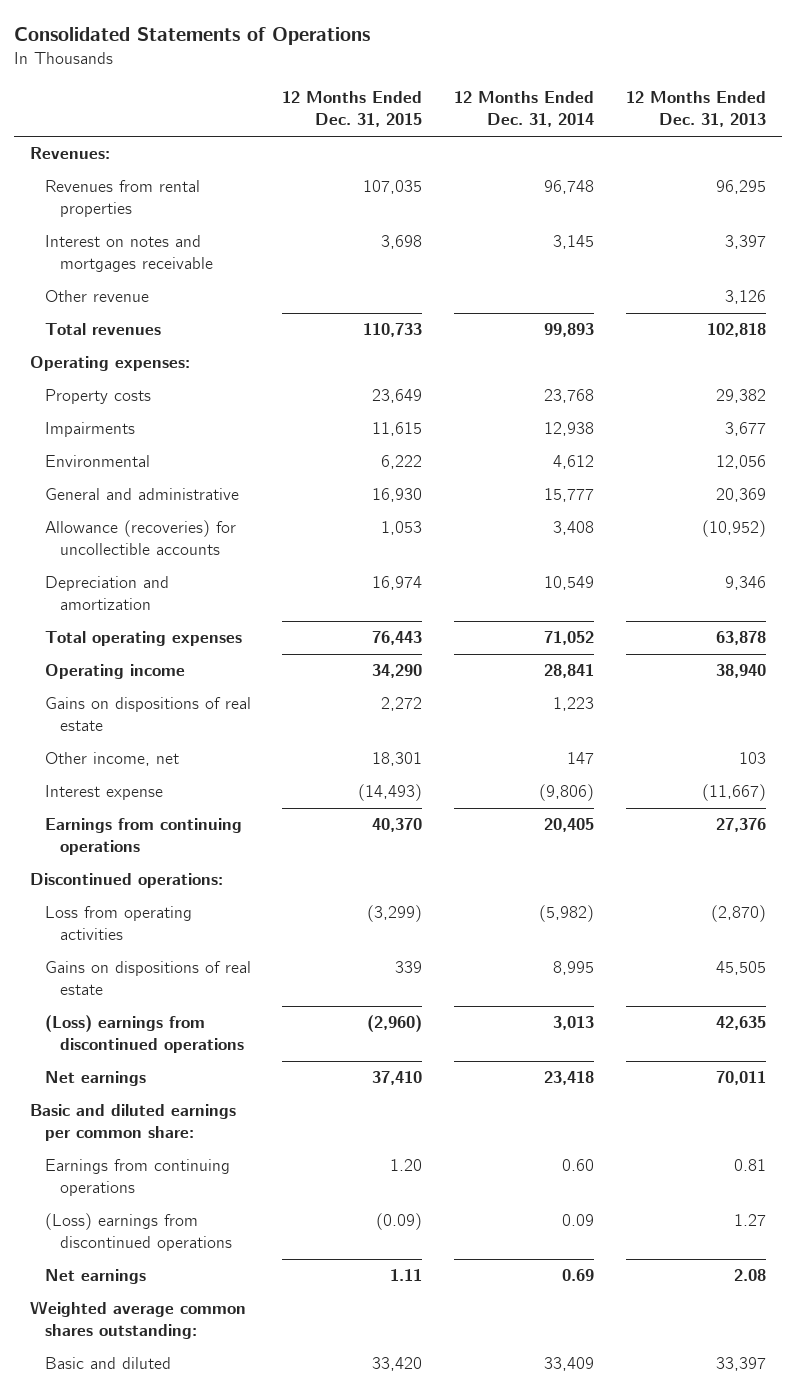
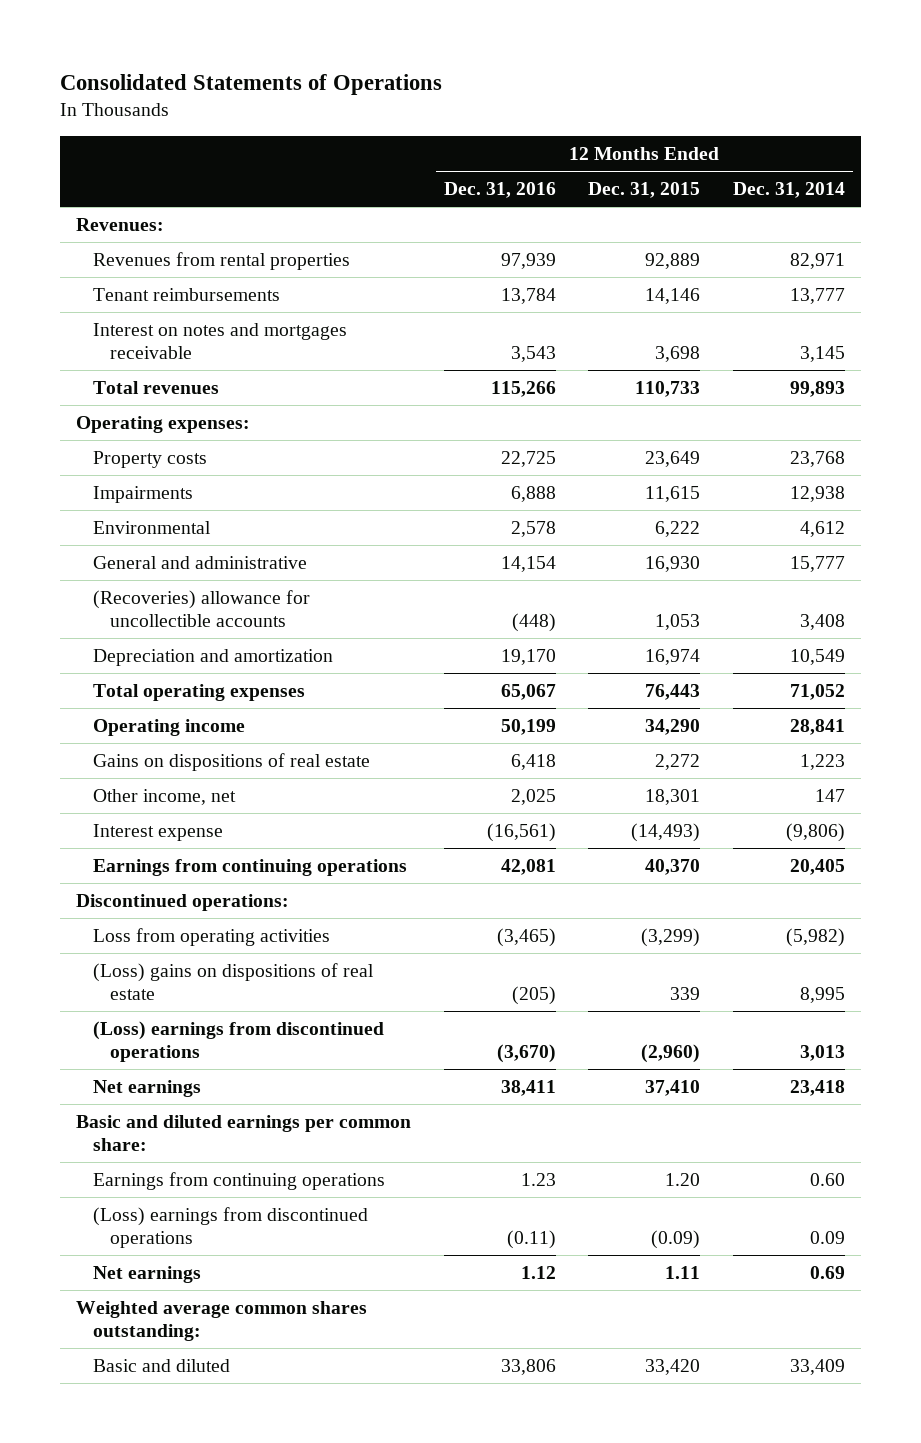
[626,91,767,128] 12 Months Ended Dec. 31, 2013 -> none
none -> [443,182,556,199] Dec. 31, 2016
[363,180,423,195] 107,035 -> [645,252,701,269] 92,889
[544,180,595,195] 96,748 -> [789,252,845,269] 82,971
none -> [93,287,281,301] Tenant reimbursements
[44,290,149,303] Other revenue -> none
[44,520,236,556] Allowance (recoveries) for uncollectible accounts -> [93,589,311,627] (Recoveries) allowance for uncollectible accounts
[44,961,251,996] Gains on dispositions of real estate -> [93,962,375,1000] (Loss) gains on dispositions of real estate

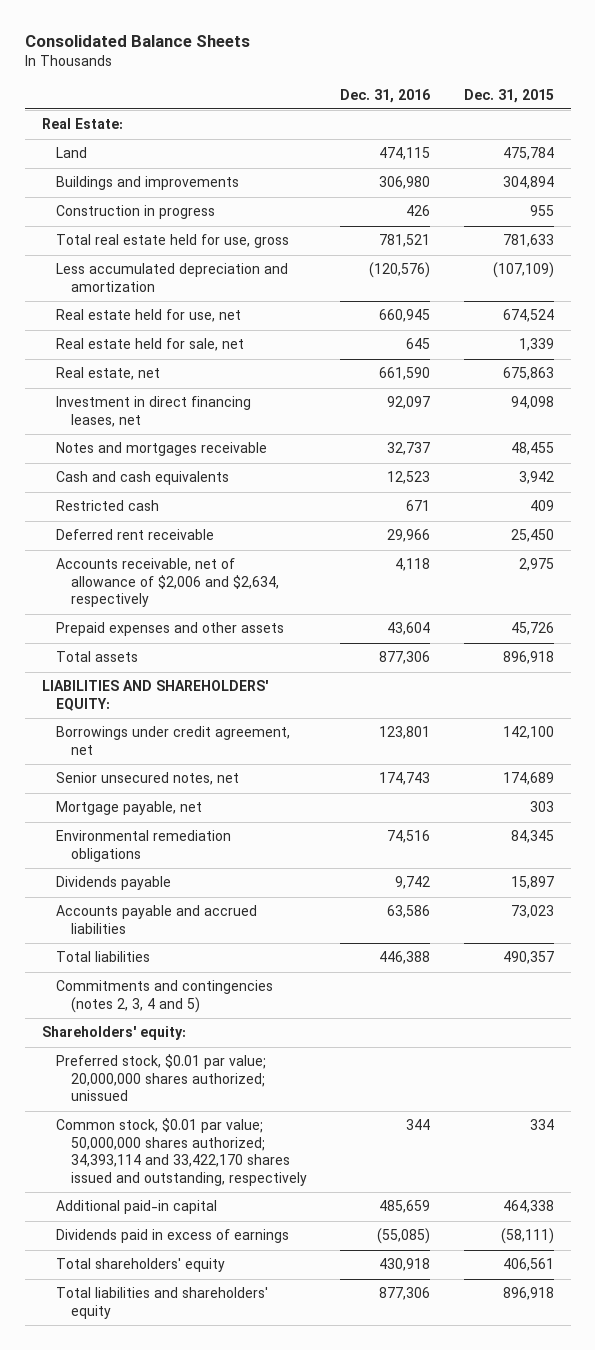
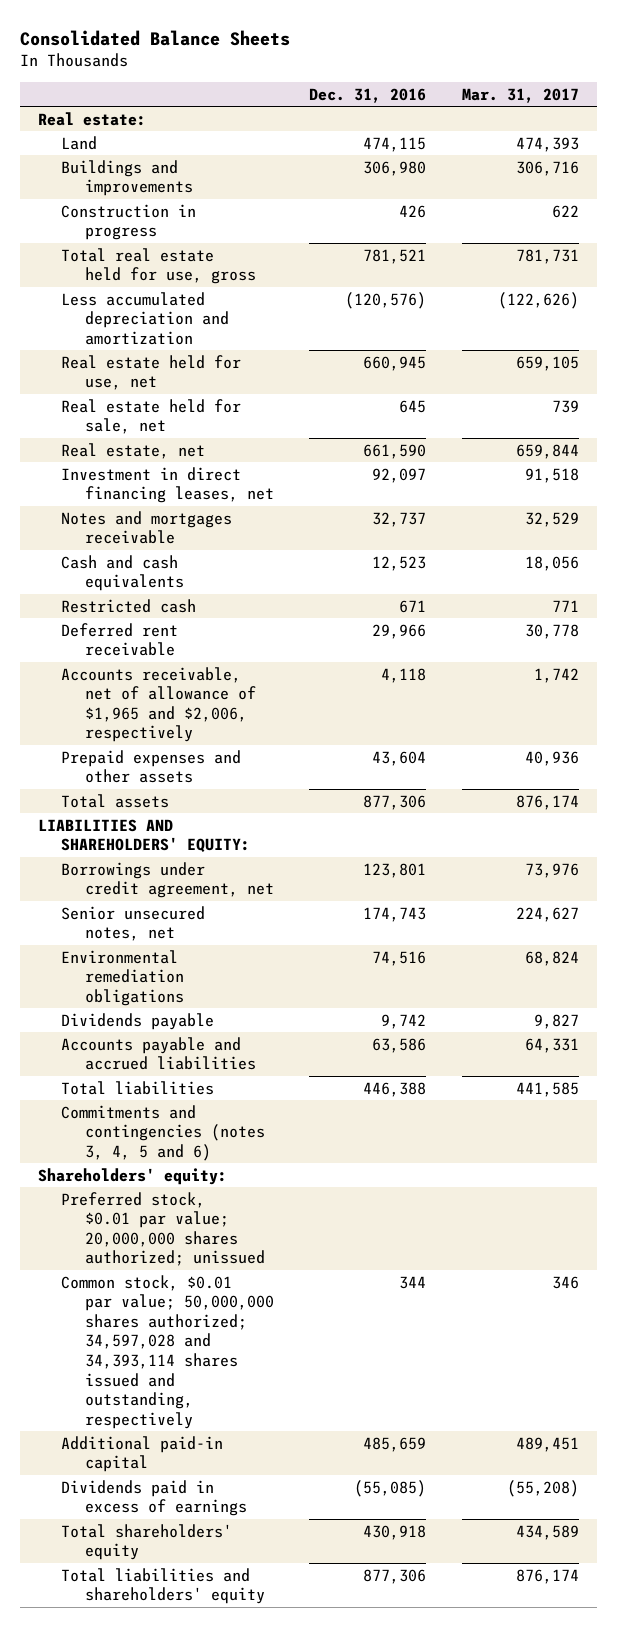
[463,88,554,103] Dec. 31, 2015 -> none
none -> [461,87,579,103] Mar. 31, 2017
[41,118,123,130] Real Estate: -> [38,111,147,126] Real estate:
[56,558,279,608] Accounts receivable, net of allowance of $2,006 and $2,634, respectively -> [61,666,256,743] Accounts receivable, net of allowance of $1,965 and $2,006, respectively
[56,801,203,816] Mortgage payable, net -> none
[56,980,274,1013] Commitments and contingencies (notes 2, 3, 4 and 5) -> [61,1104,265,1161] Commitments and contingencies (notes 3, 4, 5 and 6)
[56,1118,307,1186] Common stock, $0.01 par value; 50,000,000 shares authorized; 34,393,114 and 33,422,170 shares issued and outstanding, respectively -> [61,1274,274,1429] Common stock, $0.01 par value; 50,000,000 shares authorized; 34,597,028 and 34,393,114 shares issued and outstanding, respectively

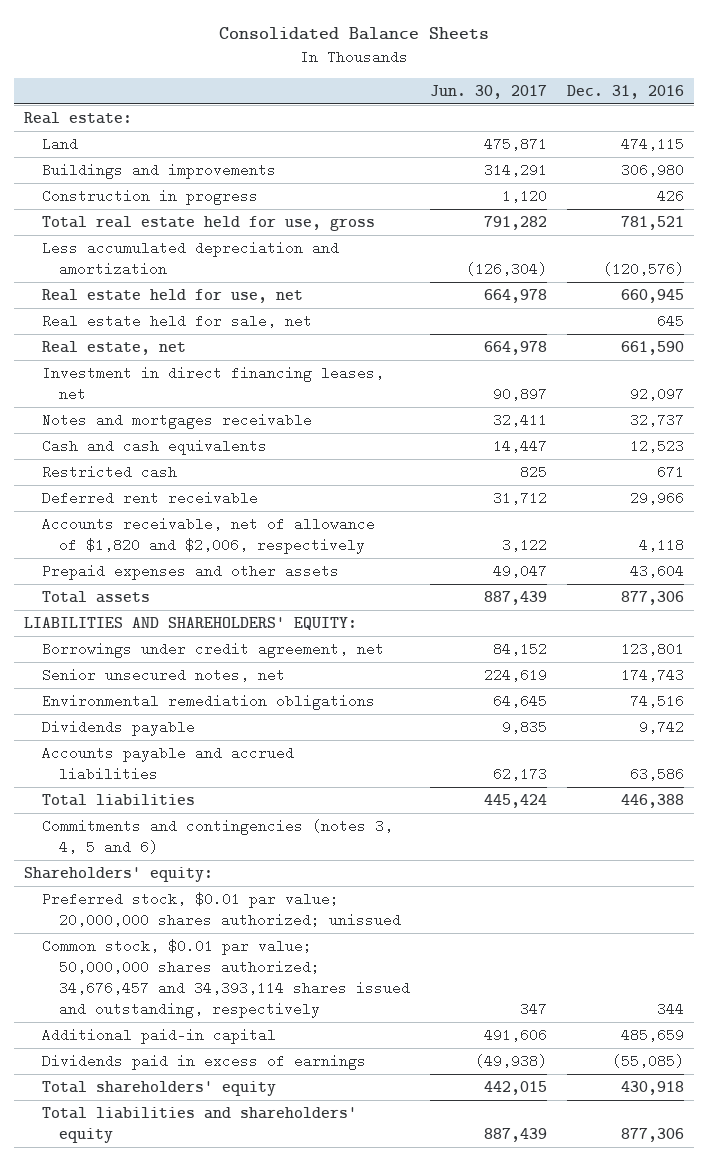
[461,87,579,103] Mar. 31, 2017 -> none
none -> [430,84,548,99] Jun. 30, 2017
[61,666,256,743] Accounts receivable, net of allowance of $1,965 and $2,006, respectively -> [41,516,375,555] Accounts receivable, net of allowance of $1,820 and $2,006, respectively
[61,1274,274,1429] Common stock, $0.01 par value; 50,000,000 shares authorized; 34,597,028 and 34,393,114 shares issued and outstanding, respectively -> [41,938,411,1019] Common stock, $0.01 par value; 50,000,000 shares authorized; 34,676,457 and 34,393,114 shares issued and outstanding, respectively

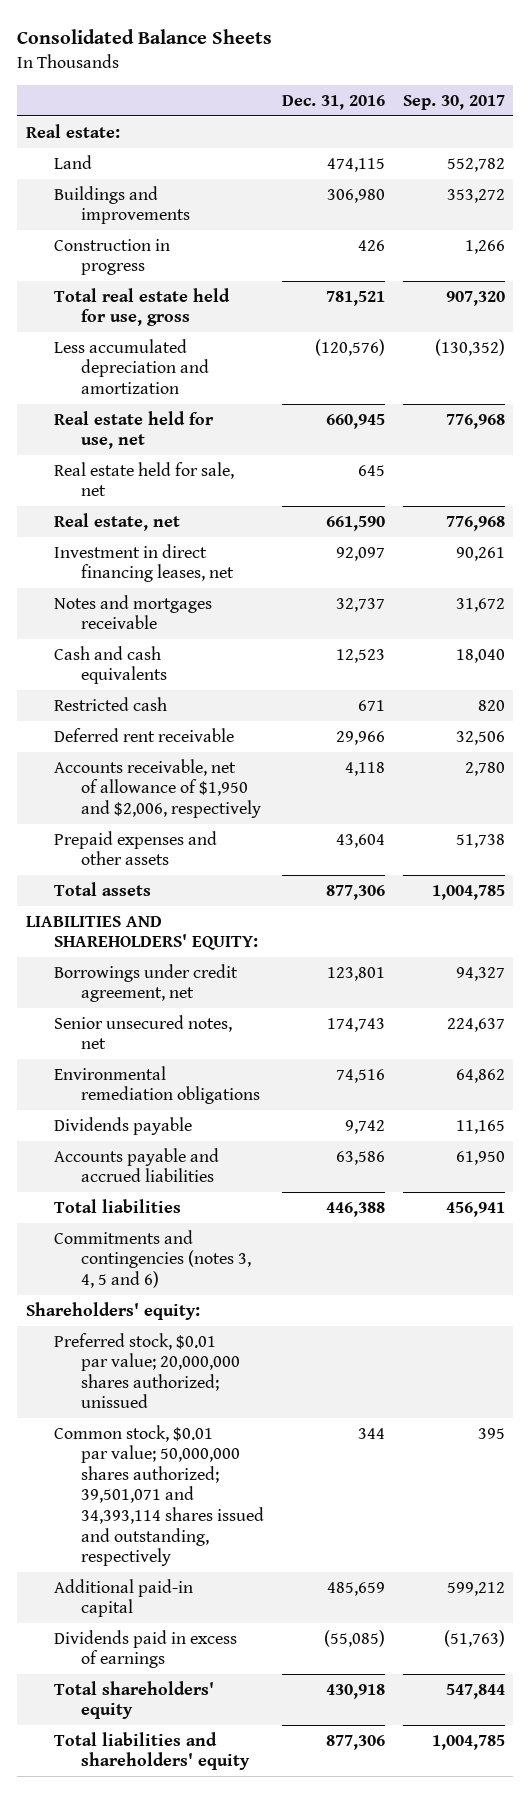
[430,84,548,99] Jun. 30, 2017 -> none
none -> [402,94,505,110] Sep. 30, 2017
[41,516,375,555] Accounts receivable, net of allowance of $1,820 and $2,006, respectively -> [53,758,262,818] Accounts receivable, net of allowance of $1,950 and $2,006, respectively
[41,938,411,1019] Common stock, $0.01 par value; 50,000,000 shares authorized; 34,676,457 and 34,393,114 shares issued and outstanding, respectively -> [53,1424,265,1567] Common stock, $0.01 par value; 50,000,000 shares authorized; 39,501,071 and 34,393,114 shares issued and outstanding, respectively

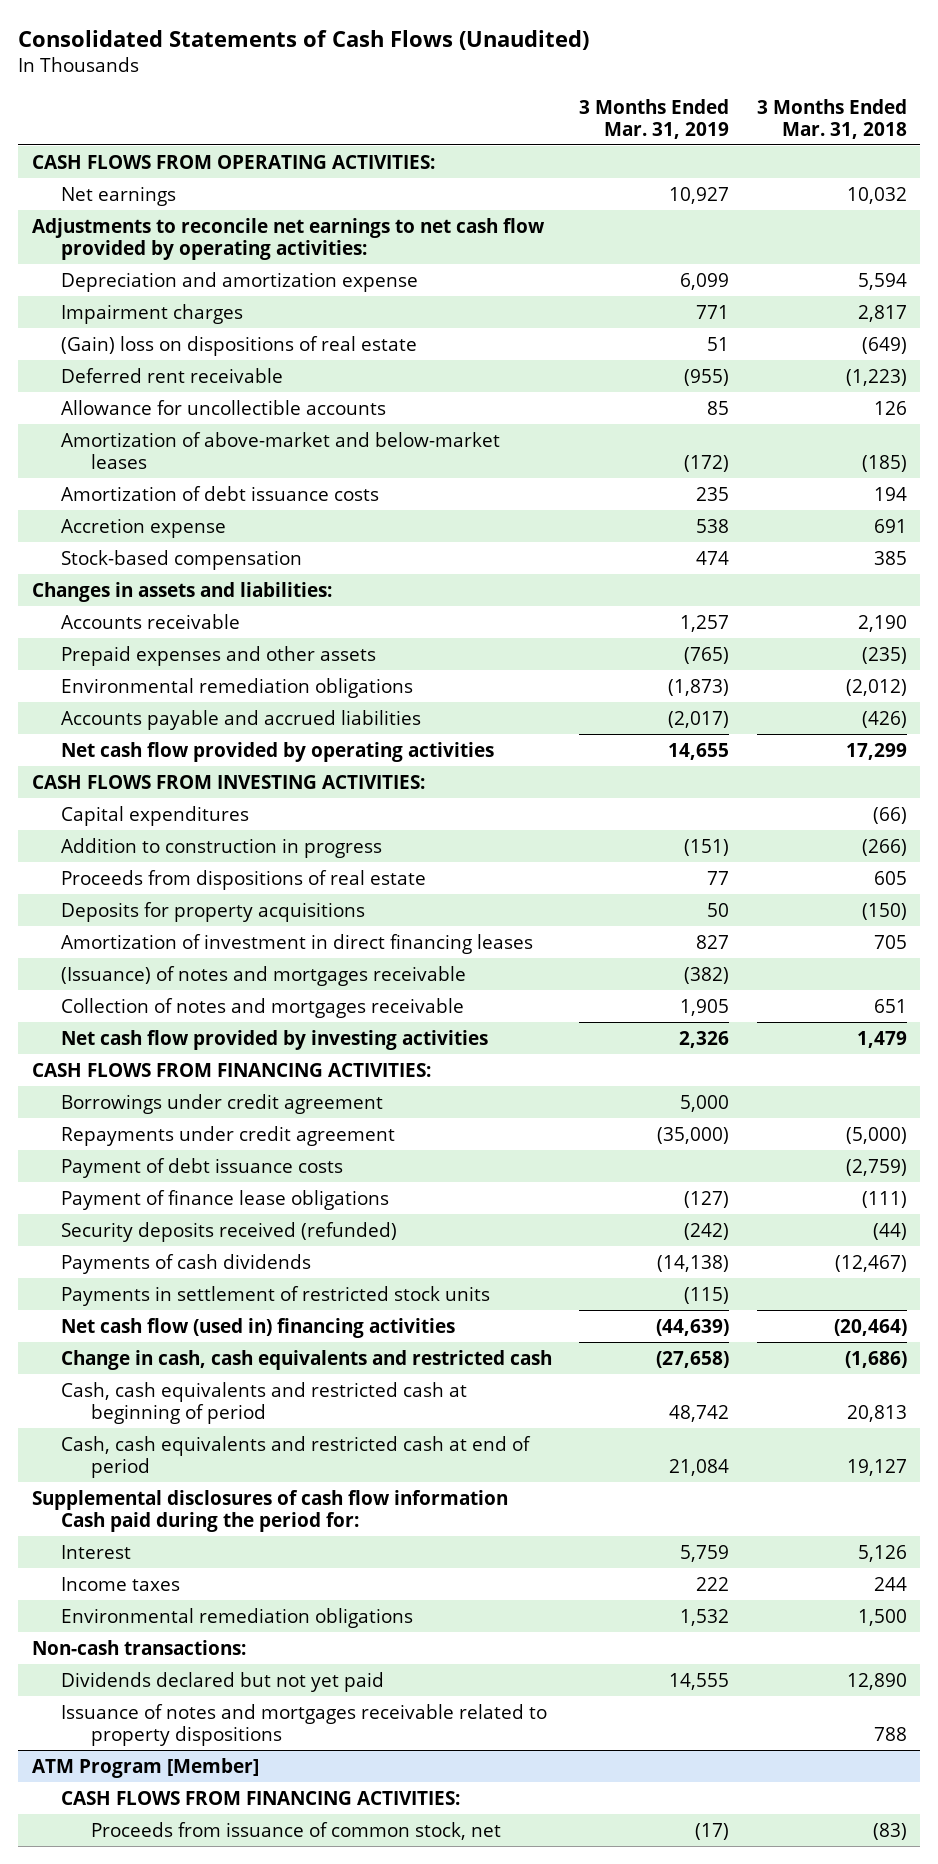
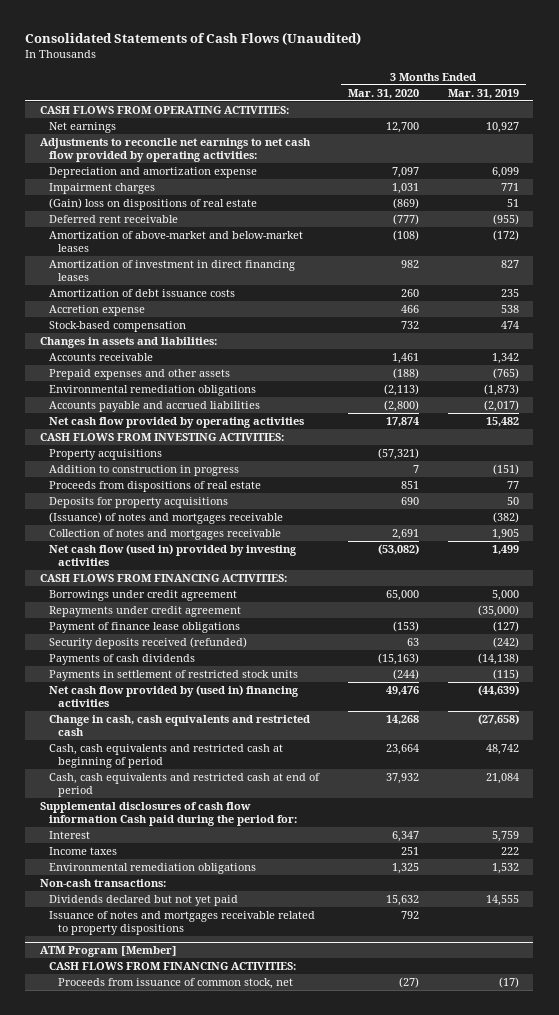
[756,98,907,139] 3 Months Ended Mar. 31, 2018 -> none
none -> [347,88,419,99] Mar. 31, 2020
[61,399,387,415] Allowance for uncollectible accounts -> none
[61,933,534,954] Amortization of investment in direct financing leases -> [48,259,295,281] Amortization of investment in direct financing leases
[680,614,730,632] 1,257 -> [491,352,519,364] 1,342
[668,742,730,760] 14,655 -> [485,416,519,427] 15,482
[61,805,250,826] Capital expenditures -> none
none -> [48,448,162,460] Property acquisitions
[61,1029,489,1050] Net cash flow provided by investing activities -> [48,543,297,566] Net cash flow (used in) provided by investing activities
[679,1030,730,1048] 2,326 -> [491,544,519,555] 1,499
[61,1157,344,1178] Payment of debt issuance costs -> none
[61,1317,456,1338] Net cash flow (used in) financing activities -> [48,684,299,707] Net cash flow provided by (used in) financing activities

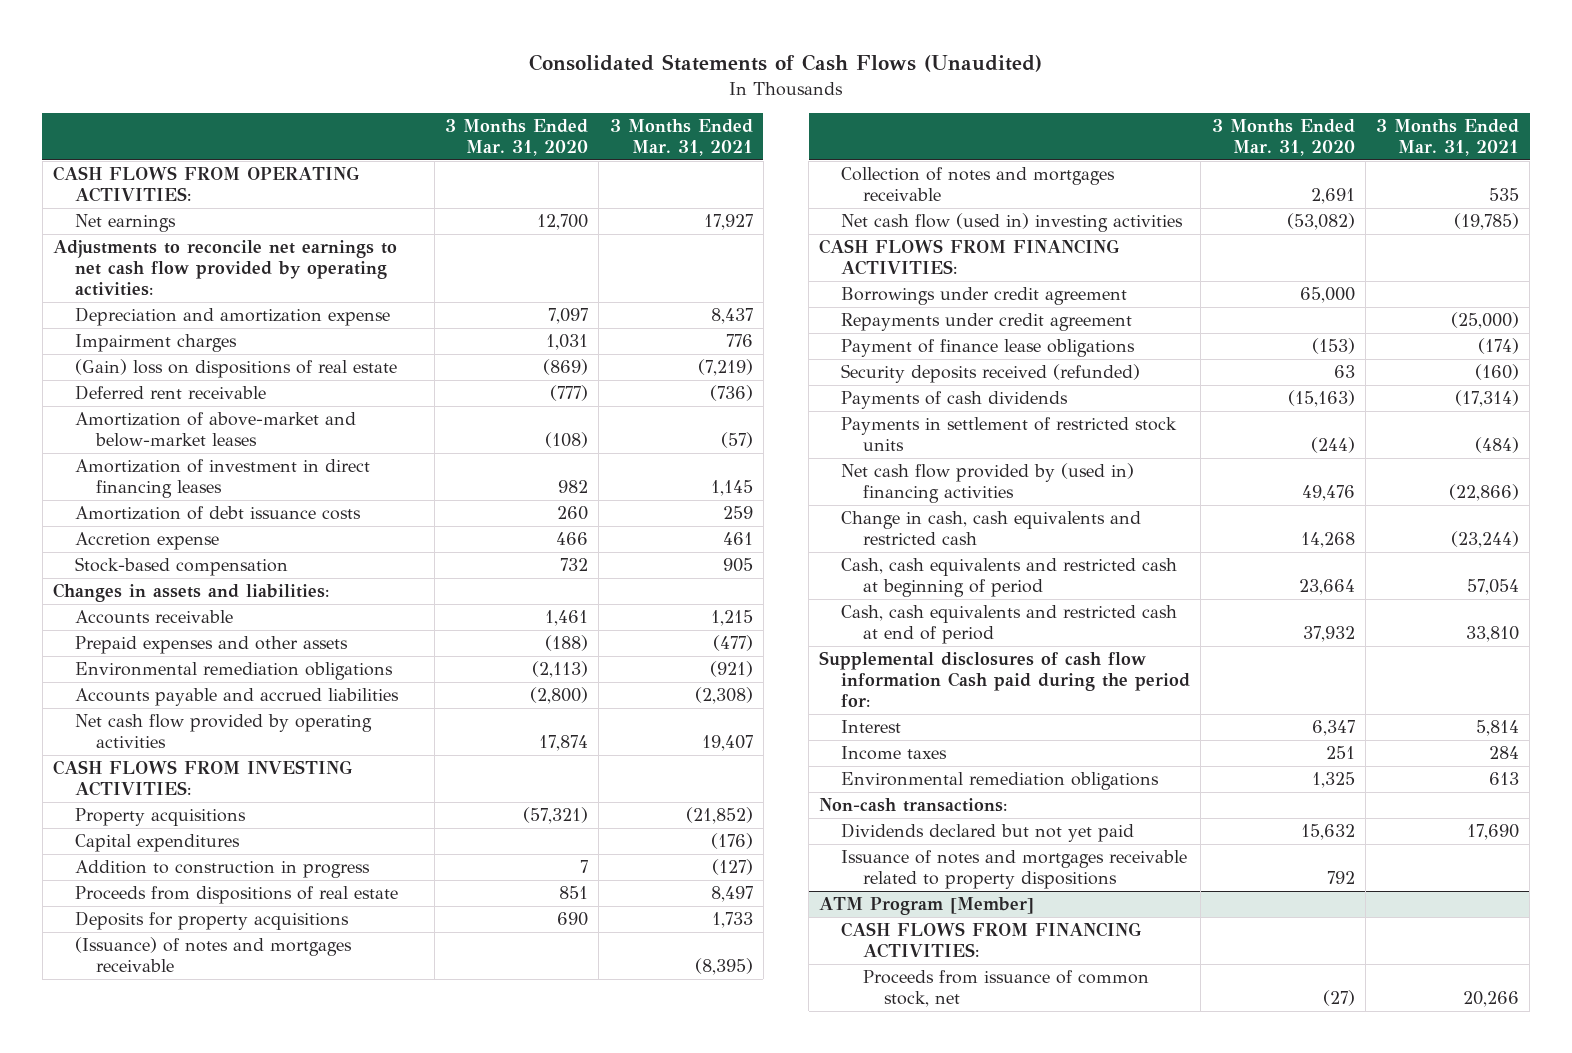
[447,88,519,99] Mar. 31, 2019 -> none
none -> [609,119,753,156] 3 Months Ended Mar. 31, 2021
none -> [74,834,240,853] Capital expenditures
[48,543,297,566] Net cash flow (used in) provided by investing activities -> [841,213,1184,233] Net cash flow (used in) investing activities

